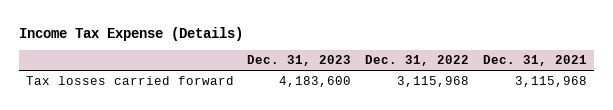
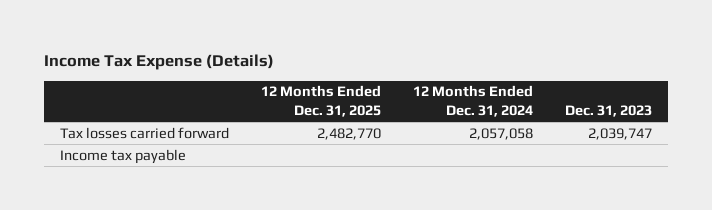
[365,55,470,67] Dec. 31, 2022 -> none
[482,55,587,67] Dec. 31, 2021 -> none
none -> [261,85,382,117] 12 Months Ended Dec. 31, 2025
none -> [413,85,534,117] 12 Months Ended Dec. 31, 2024
[279,76,352,88] 4,183,600 -> [588,127,653,140] 2,039,747
none -> [59,148,186,164] Income tax payable

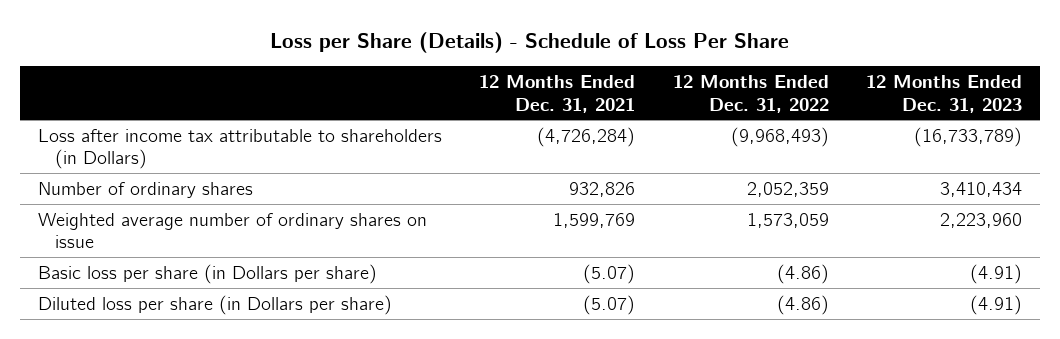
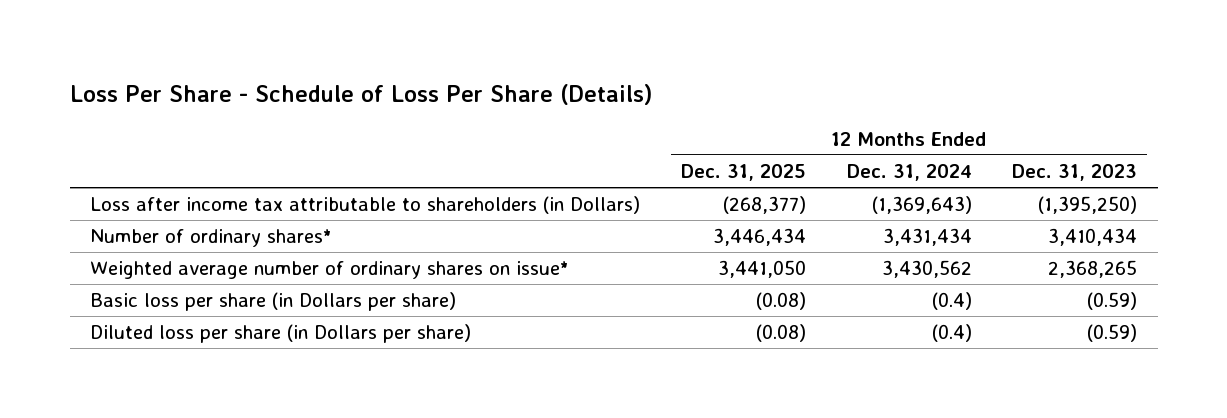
[269,32,789,54] Loss per Share (Details) - Schedule of Loss Per Share -> [69,83,652,105] Loss Per Share - Schedule of Loss Per Share (Details)
[479,74,636,113] 12 Months Ended Dec. 31, 2021 -> none
[672,74,829,113] 12 Months Ended Dec. 31, 2022 -> none
none -> [680,163,806,181] Dec. 31, 2025
none -> [846,163,972,181] Dec. 31, 2024
[913,126,1022,147] (16,733,789) -> [1038,196,1138,215] (1,395,250)
[38,181,254,198] Number of ordinary shares -> [90,229,333,248] Number of ordinary shares*
[38,212,428,249] Weighted average number of ordinary shares on issue -> [90,261,570,280] Weighted average number of ordinary shares on issue*
[939,212,1022,228] 2,223,960 -> [1048,260,1138,279] 2,368,265
[969,263,1022,284] (4.91) -> [1087,292,1138,311] (0.59)
[969,294,1022,315] (4.91) -> [1087,324,1138,343] (0.59)

